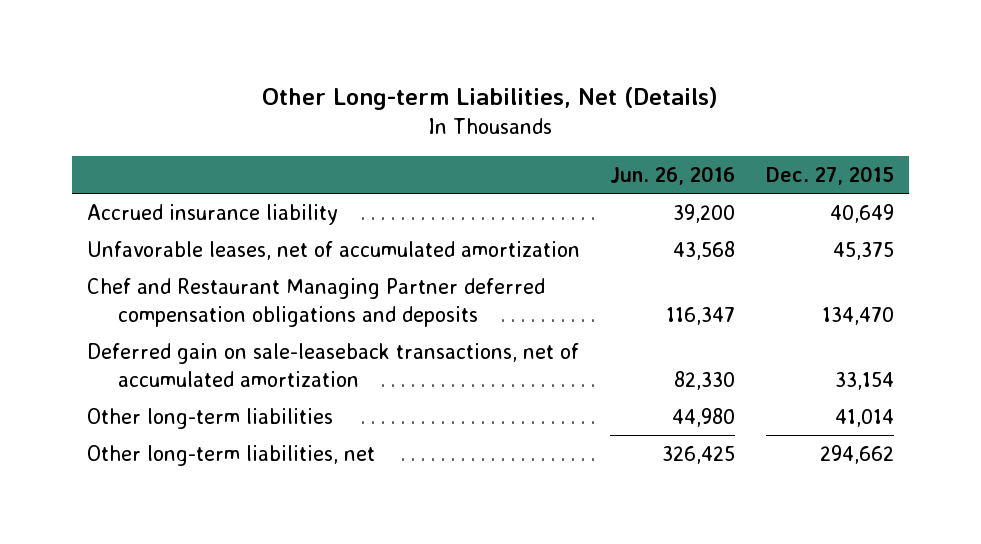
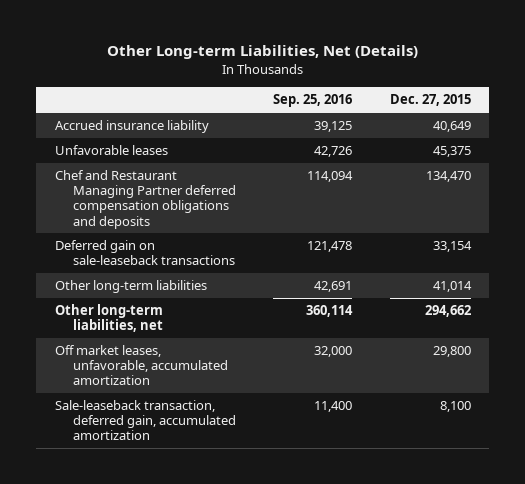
[610,165,736,185] Jun. 26, 2016 -> none
none -> [273,94,353,108] Sep. 25, 2016
[87,241,581,261] Unfavorable leases, net of accumulated amortization -> [54,145,168,156] Unfavorable leases
[87,343,580,387] Deferred gain on sale-leaseback transactions, net of accumulated amortization -> [54,240,235,266] Deferred gain on sale-leaseback transactions
none -> [54,345,228,386] Off market leases, unfavorable, accumulated amortization
none -> [54,400,236,441] Sale-leaseback transaction, deferred gain, accumulated amortization

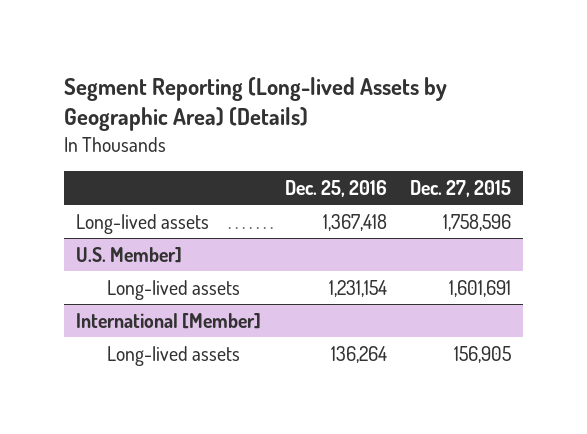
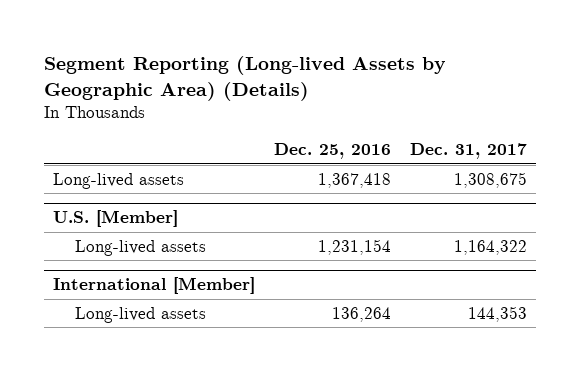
[410,179,512,197] Dec. 27, 2015 -> none
none -> [410,143,528,160] Dec. 31, 2017
[76,246,183,263] U.S. Member] -> [53,210,179,228] U.S. [Member]

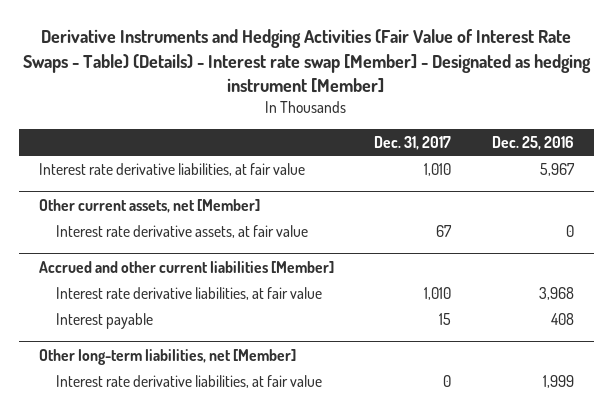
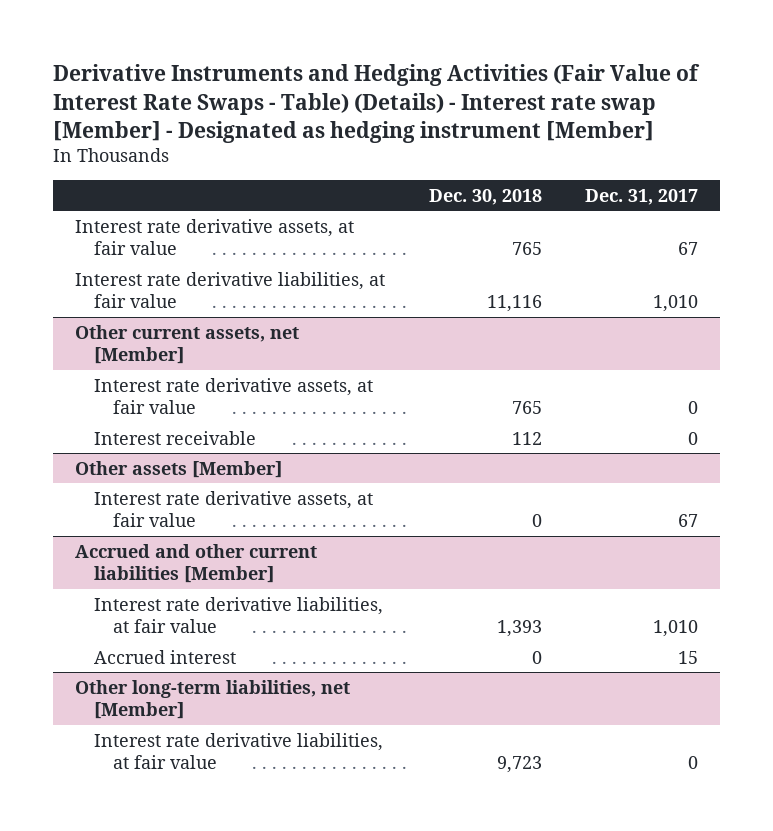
[491,135,574,150] Dec. 25, 2016 -> none
none -> [428,188,542,205] Dec. 30, 2018
none -> [75,218,355,256] Interest rate derivative assets, at fair value
none -> [94,377,374,415] Interest rate derivative assets, at fair value
none -> [94,430,257,445] Interest receivable
none -> [75,460,283,478] Other assets [Member]
[56,312,154,329] Interest payable -> [94,649,237,664] Accrued interest

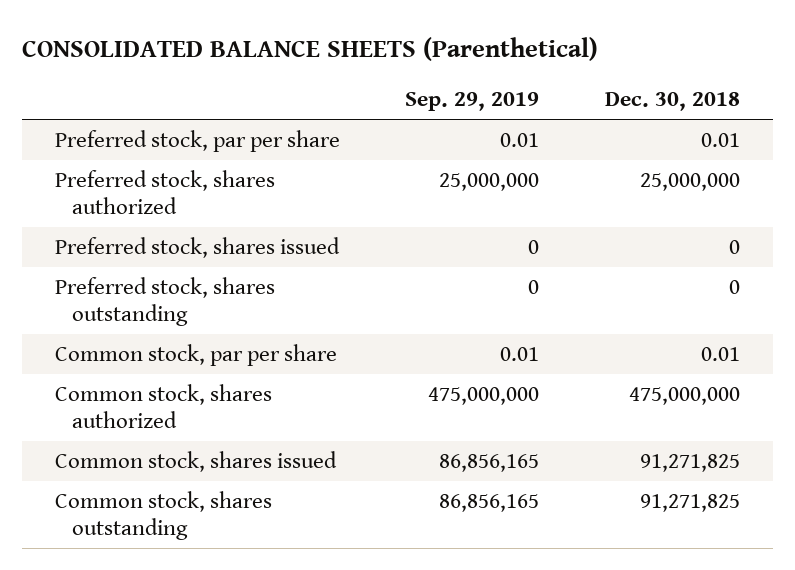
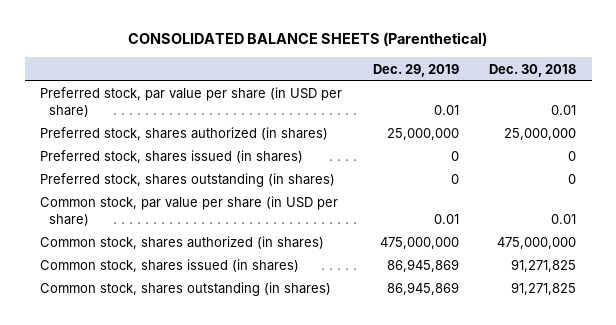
[405,91,540,111] Sep. 29, 2019 -> none
none -> [372,63,459,77] Dec. 29, 2019
[54,130,340,153] Preferred stock, par per share -> [39,87,342,117] Preferred stock, par value per share (in USD per share)
[54,170,275,215] Preferred stock, shares authorized -> [39,127,328,141] Preferred stock, shares authorized (in shares)
[54,237,340,259] Preferred stock, shares issued -> [39,150,303,164] Preferred stock, shares issued (in shares)
[54,277,275,327] Preferred stock, shares outstanding -> [39,173,335,188] Preferred stock, shares outstanding (in shares)
[54,344,337,367] Common stock, par per share -> [39,196,338,226] Common stock, par value per share (in USD per share)
[54,384,272,429] Common stock, shares authorized -> [39,236,324,250] Common stock, shares authorized (in shares)
[54,451,337,473] Common stock, shares issued -> [39,259,299,273] Common stock, shares issued (in shares)
[54,491,272,541] Common stock, shares outstanding -> [39,282,331,297] Common stock, shares outstanding (in shares)

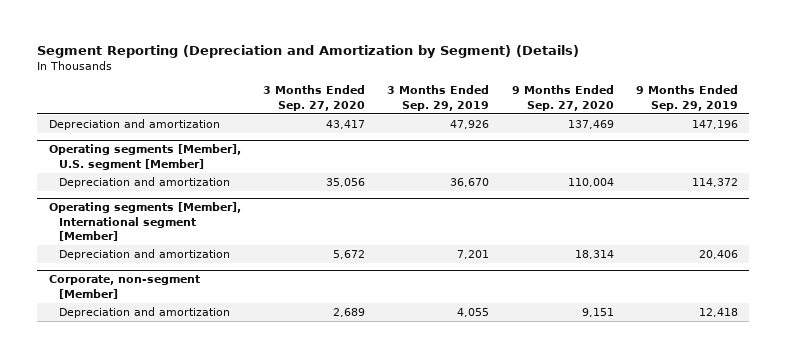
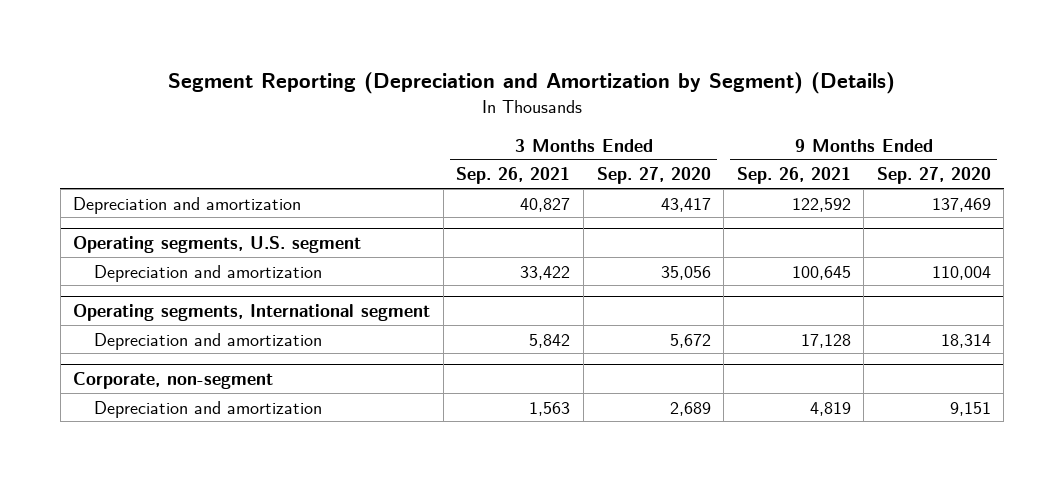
[387,85,490,111] 3 Months Ended Sep. 29, 2019 -> none
[635,85,738,111] 9 Months Ended Sep. 29, 2019 -> none
none -> [456,167,571,185] Sep. 26, 2021
none -> [736,167,851,185] Sep. 26, 2021
[48,144,241,170] Operating segments [Member], U.S. segment [Member] -> [73,235,362,253] Operating segments, U.S. segment
[48,202,241,242] Operating segments [Member], International segment [Member] -> [73,303,431,321] Operating segments, International segment
[48,275,200,299] Corporate, non-segment [Member] -> [73,371,274,389] Corporate, non-segment

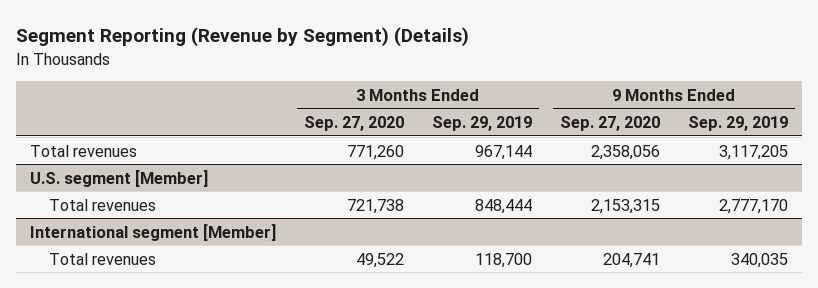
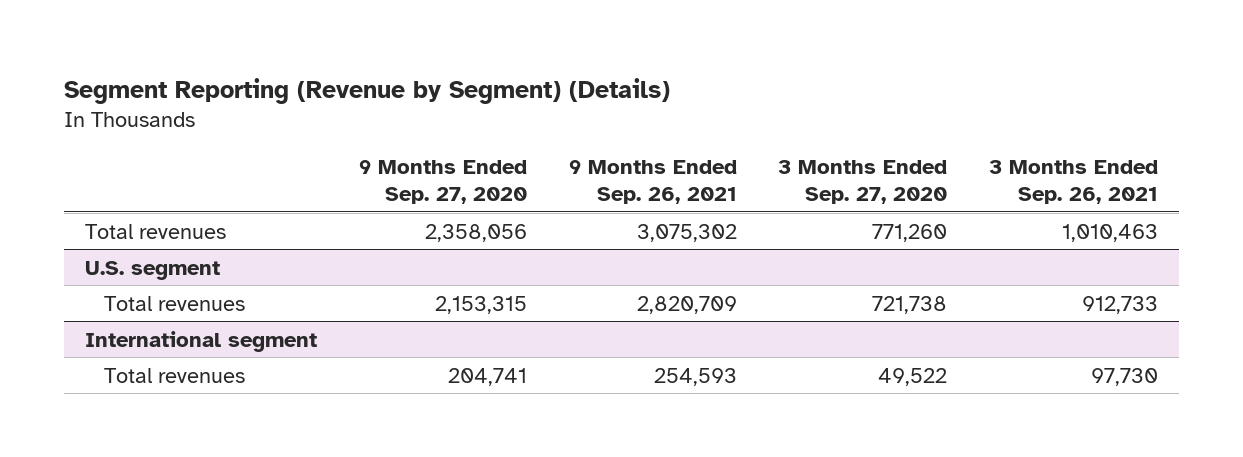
[432,116,533,132] Sep. 29, 2019 -> none
[688,116,789,132] Sep. 29, 2019 -> none
none -> [568,159,737,204] 9 Months Ended Sep. 26, 2021
none -> [988,159,1158,204] 3 Months Ended Sep. 26, 2021
[30,169,209,187] U.S. segment [Member] -> [85,260,221,280] U.S. segment
[30,223,277,241] International segment [Member] -> [85,330,318,352] International segment

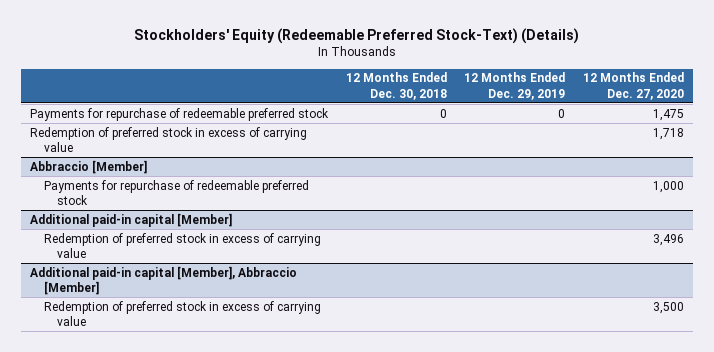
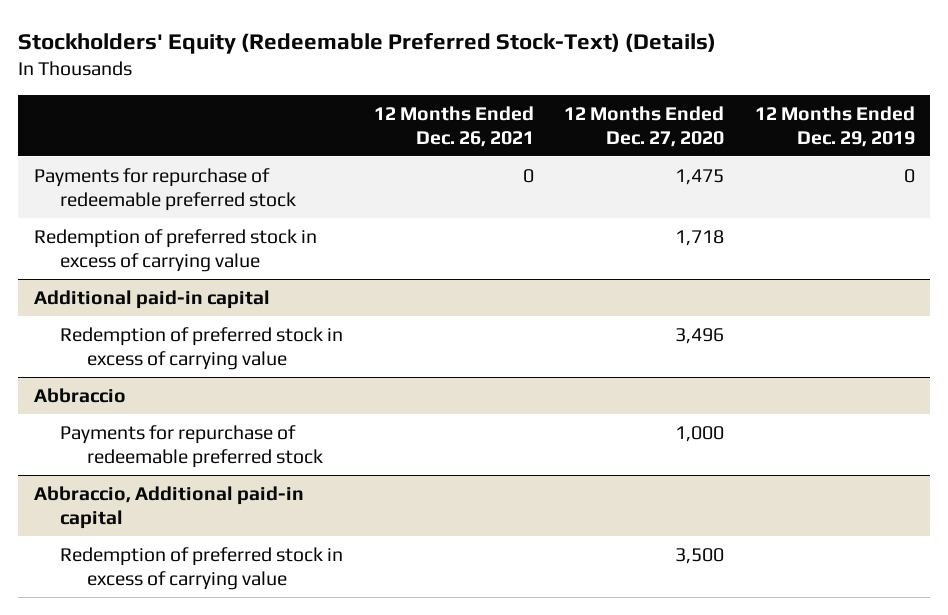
[345,72,447,100] 12 Months Ended Dec. 30, 2018 -> none
none -> [373,105,534,147] 12 Months Ended Dec. 26, 2021
[30,159,148,174] Abbraccio [Member] -> none
[43,179,309,206] Payments for repurchase of redeemable preferred stock -> none
[30,212,233,227] Additional paid-in capital [Member] -> [33,289,270,309] Additional paid-in capital
none -> [33,387,126,403] Abbraccio
none -> [60,424,323,468] Payments for repurchase of redeemable preferred stock
[30,265,298,296] Additional paid-in capital [Member], Abbraccio [Member] -> [33,485,304,529] Abbraccio, Additional paid-in capital

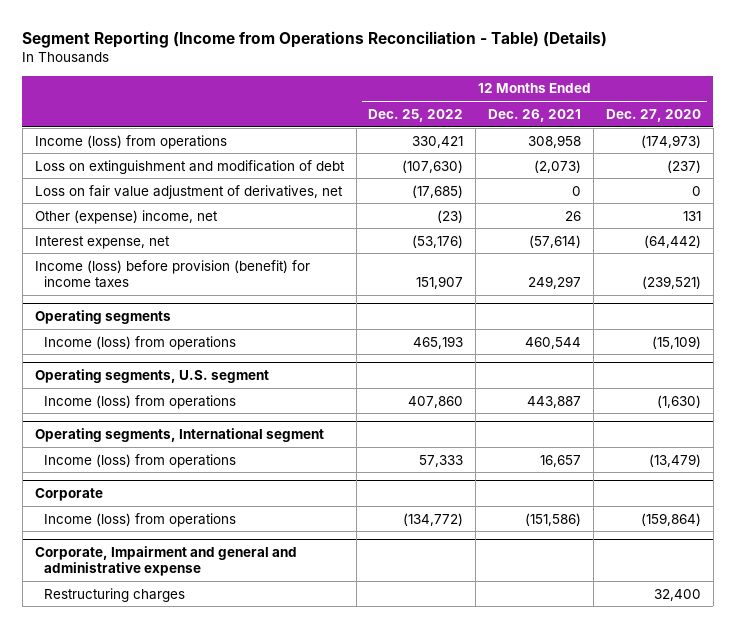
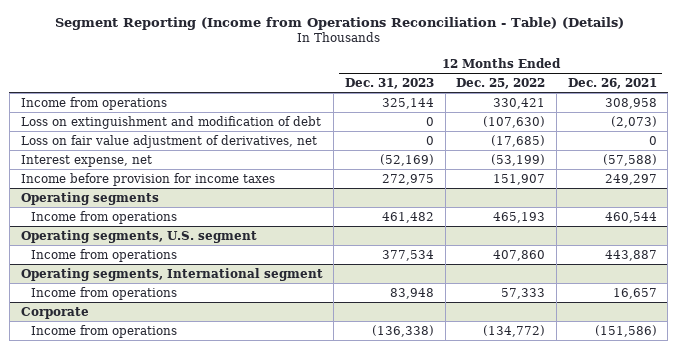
[605,108,701,122] Dec. 27, 2020 -> none
none -> [344,77,434,89] Dec. 31, 2023
[34,134,227,149] Income (loss) from operations -> [20,96,167,110] Income from operations
[34,209,218,224] Other (expense) income, net -> none
[412,234,464,248] (53,176) -> [491,153,546,166] (53,199)
[529,234,582,248] (57,614) -> [602,153,657,166] (57,588)
[34,259,310,289] Income (loss) before provision (benefit) for income taxes -> [20,172,275,186] Income before provision for income taxes
[44,335,237,350] Income (loss) from operations -> [31,210,178,224] Income from operations
[44,394,237,409] Income (loss) from operations -> [31,248,178,262] Income from operations
[44,453,237,468] Income (loss) from operations -> [31,286,178,300] Income from operations
[34,545,297,577] Corporate, Impairment and general and administrative expense -> none
[44,587,186,602] Restructuring charges -> none
[44,512,237,527] Income (loss) from operations -> [31,324,178,338] Income from operations

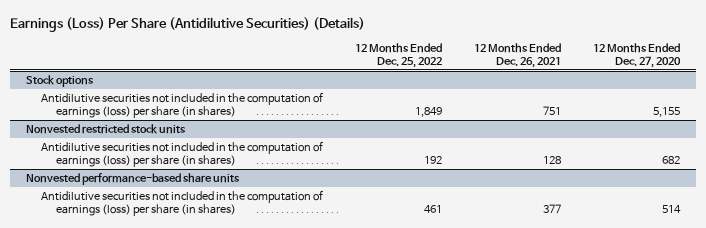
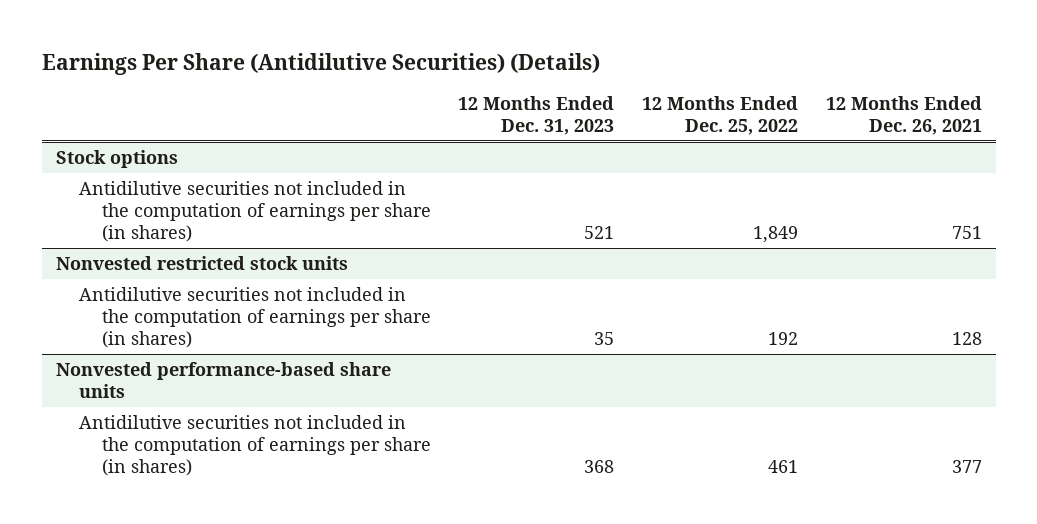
[10,16,366,32] Earnings (Loss) Per Share (Antidilutive Securities) (Details) -> [41,52,600,75] Earnings Per Share (Antidilutive Securities) (Details)
[593,42,682,69] 12 Months Ended Dec. 27, 2020 -> none
none -> [458,95,615,135] 12 Months Ended Dec. 31, 2023
[41,92,324,119] Antidilutive securities not included in the computation of earnings (loss) per share (in shares) -> [78,180,431,242] Antidilutive securities not included in the computation of earnings per share (in shares)
[41,141,324,168] Antidilutive securities not included in the computation of earnings (loss) per share (in shares) -> [78,286,431,348] Antidilutive securities not included in the computation of earnings per share (in shares)
[41,190,324,217] Antidilutive securities not included in the computation of earnings (loss) per share (in shares) -> [78,414,431,476] Antidilutive securities not included in the computation of earnings per share (in shares)

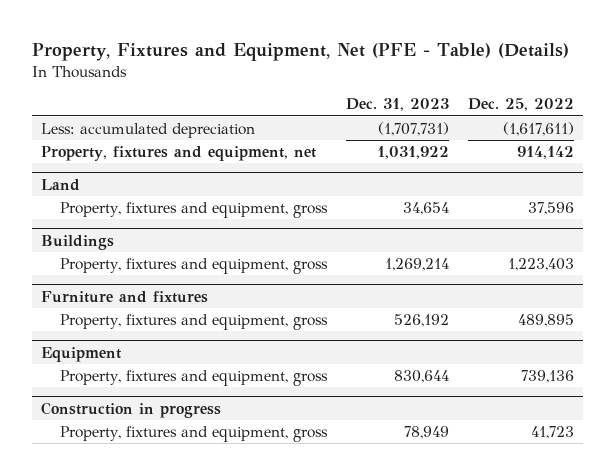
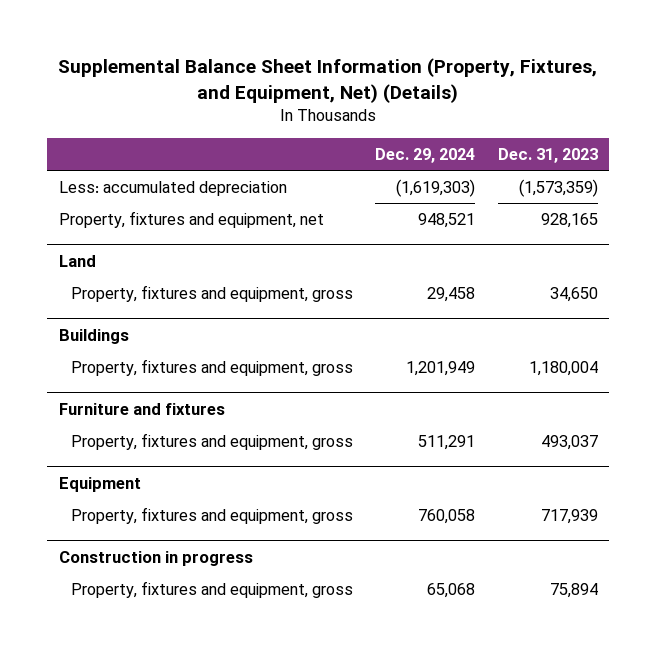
[31,42,569,61] Property, Fixtures and Equipment, Net (PFE - Table) (Details) -> [58,57,598,103] Supplemental Balance Sheet Information (Property, Fixtures, and Equipment, Net) (Details)
[467,98,574,112] Dec. 25, 2022 -> none
none -> [375,147,476,163] Dec. 29, 2024
[377,122,449,137] (1,707,731) -> [519,179,599,198] (1,573,359)
[376,146,449,160] 1,031,922 -> [541,213,599,229] 928,165
[402,202,449,216] 34,654 -> [550,287,599,303] 34,650
[384,258,449,272] 1,269,214 -> [529,361,599,377] 1,180,004
[393,314,449,328] 526,192 -> [541,435,599,451] 493,037
[393,370,449,384] 830,644 -> [541,509,599,525] 717,939
[403,426,449,440] 78,949 -> [550,583,599,599] 75,894

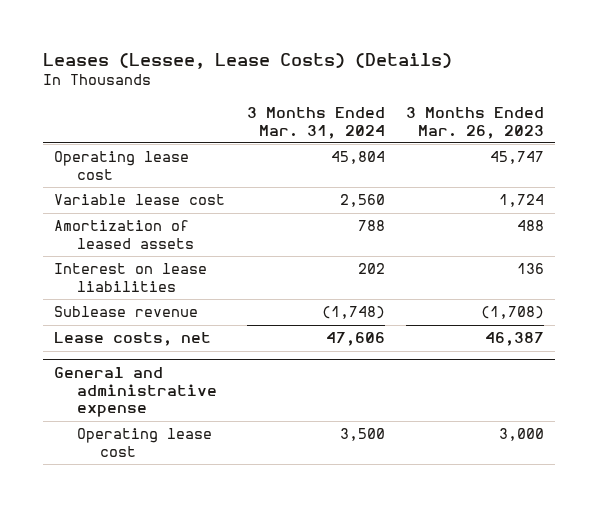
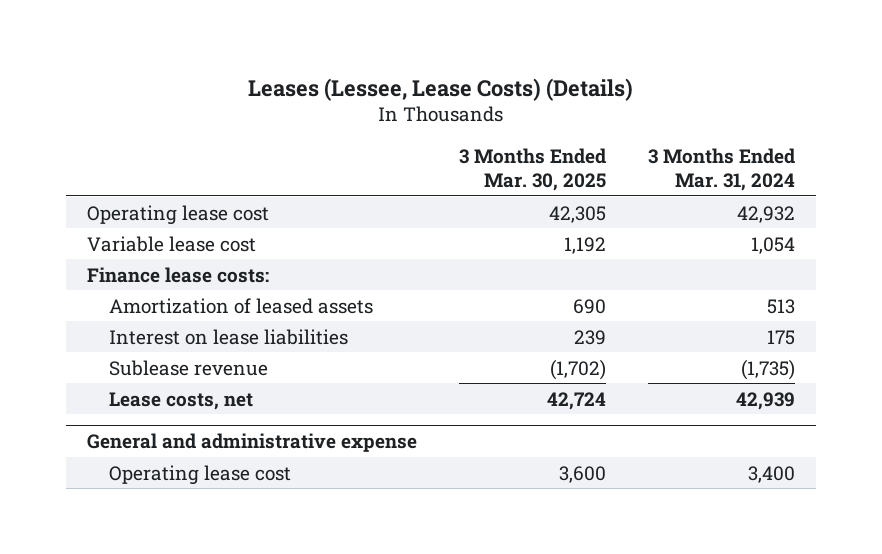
[405,106,544,139] 3 Months Ended Mar. 26, 2023 -> none
none -> [458,148,606,191] 3 Months Ended Mar. 30, 2025
[330,151,385,165] 45,804 -> [736,205,795,223] 42,932
[339,194,385,208] 2,560 -> [750,236,795,254] 1,054
none -> [86,266,269,283] Finance lease costs:
[357,220,385,232] 788 -> [766,298,795,314] 513
[357,263,385,275] 202 -> [766,329,795,345] 175
[321,306,385,320] (1,748) -> [740,358,795,380] (1,735)
[325,332,385,347] 47,606 -> [735,391,795,410] 42,939
[339,428,385,442] 3,500 -> [747,465,795,483] 3,400

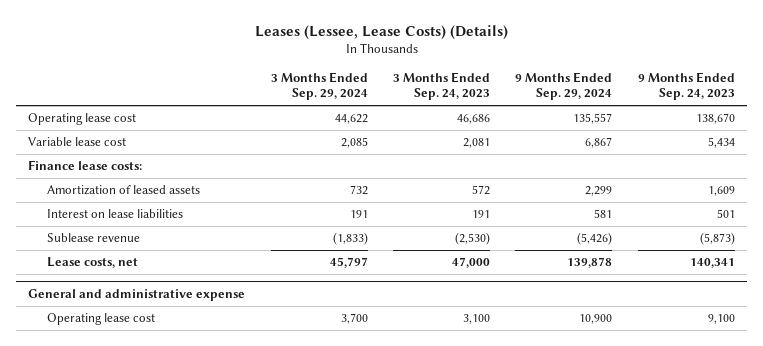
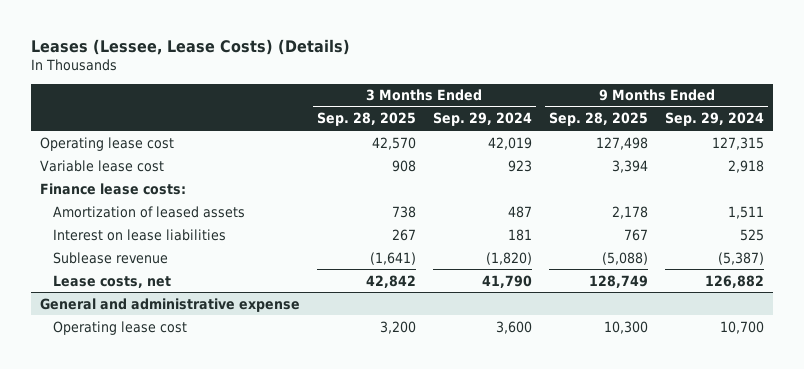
[393,72,491,101] 3 Months Ended Sep. 24, 2023 -> none
[637,72,735,101] 9 Months Ended Sep. 24, 2023 -> none
none -> [316,112,416,127] Sep. 28, 2025
none -> [549,112,649,127] Sep. 28, 2025
[334,114,368,125] 44,622 -> [487,136,532,150] 42,019
[573,113,613,125] 135,557 -> [712,136,765,150] 127,315
[340,137,368,149] 2,085 -> [507,159,532,172] 923
[585,137,613,149] 6,867 -> [728,159,765,173] 2,918
[349,185,368,196] 732 -> [507,205,532,218] 487
[585,186,613,197] 2,299 -> [728,205,765,219] 1,511
[349,210,368,219] 191 -> [507,228,532,241] 181
[594,209,613,219] 581 -> [740,228,765,241] 525
[332,232,368,246] (1,833) -> [485,251,532,265] (1,820)
[577,232,613,246] (5,426) -> [718,251,765,265] (5,387)
[329,257,368,269] 45,797 -> [481,274,532,288] 41,790
[567,257,613,269] 139,878 -> [705,274,765,288] 126,882
[340,313,368,325] 3,700 -> [495,320,532,334] 3,600
[579,314,613,325] 10,900 -> [720,320,765,334] 10,700

